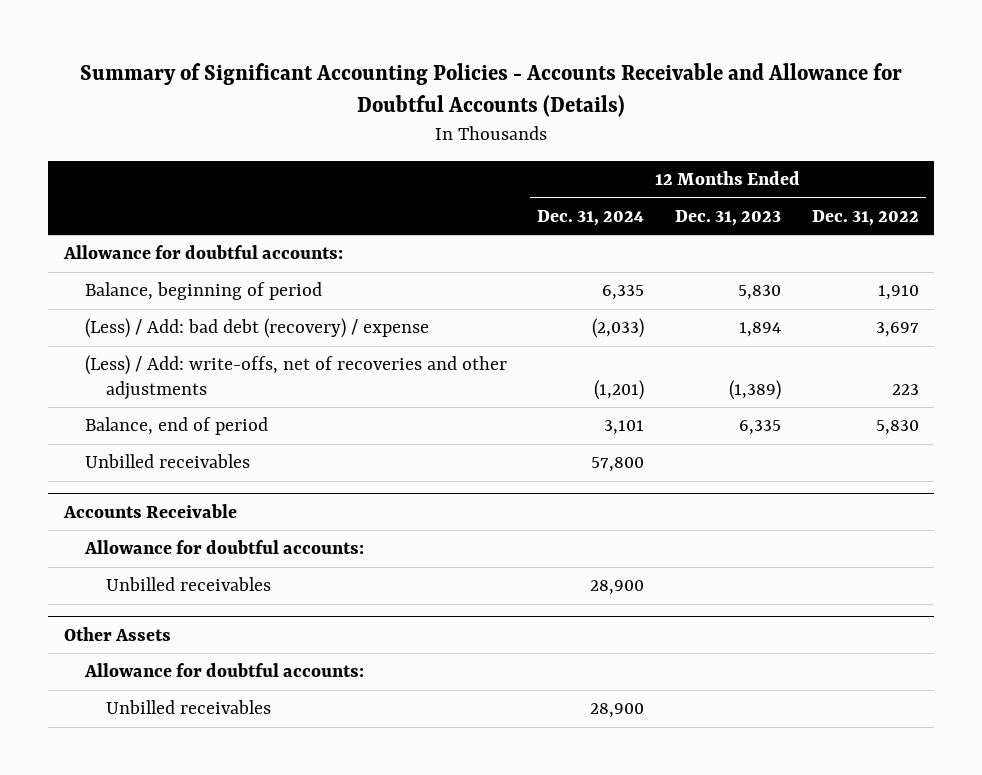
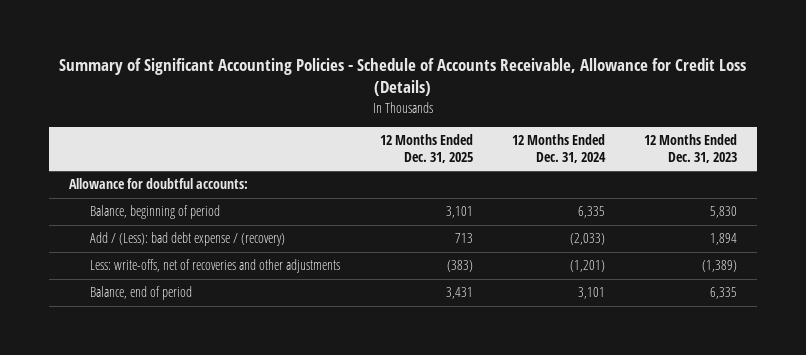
[80,63,903,118] Summary of Significant Accounting Policies - Accounts Receivable and Allowance for Doubtful Accounts (Details) -> [59,58,747,97] Summary of Significant Accounting Policies - Schedule of Accounts Receivable, Allowance for Credit Loss (Details)
[811,209,919,226] Dec. 31, 2022 -> none
none -> [379,134,473,163] 12 Months Ended Dec. 31, 2025
[84,318,429,339] (Less) / Add: bad debt (recovery) / expense -> [90,232,286,247] Add / (Less): bad debt expense / (recovery)
[84,355,507,401] (Less) / Add: write-offs, net of recoveries and other adjustments -> [90,259,341,274] Less: write-offs, net of recoveries and other adjustments
[84,454,250,469] Unbilled receivables -> none
[62,503,237,518] Accounts Receivable -> none
[83,540,364,555] Allowance for doubtful accounts: -> none
[105,577,271,592] Unbilled receivables -> none
[63,626,171,641] Other Assets -> none
[83,663,364,678] Allowance for doubtful accounts: -> none
[105,700,271,715] Unbilled receivables -> none

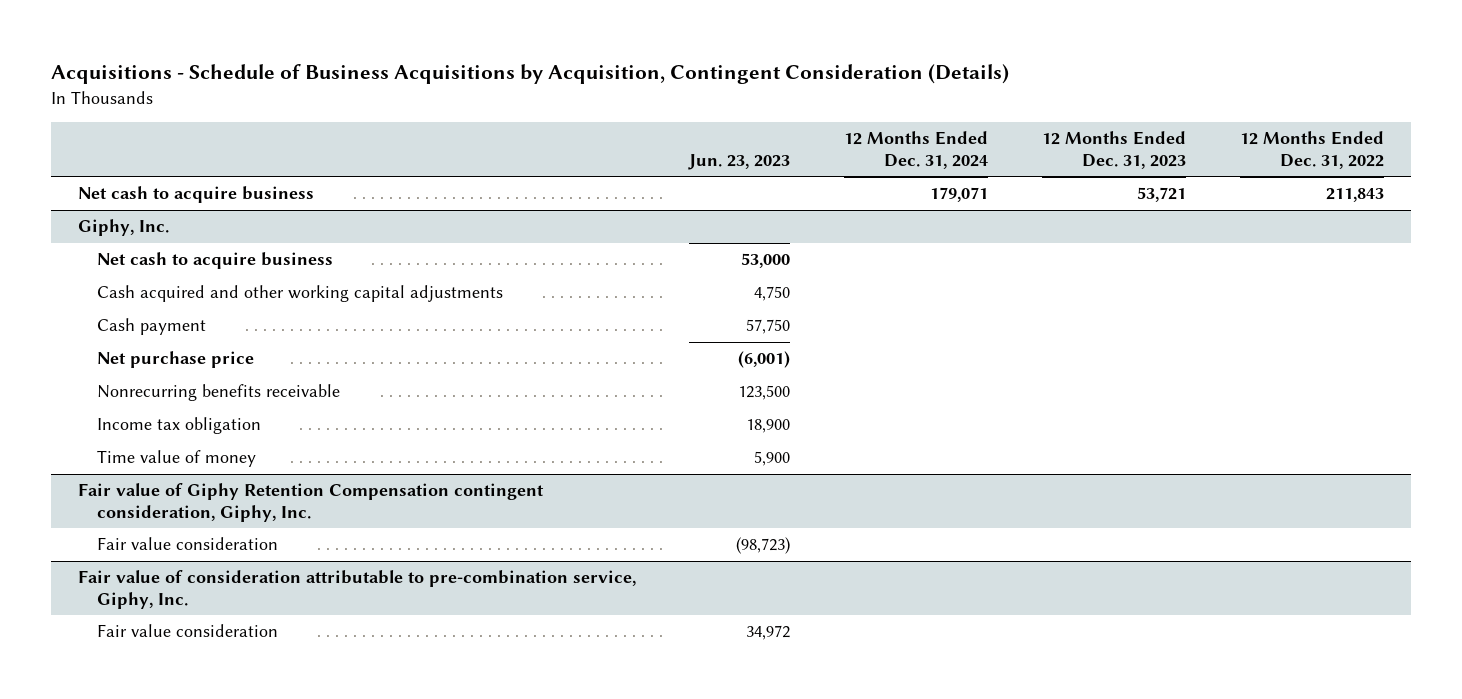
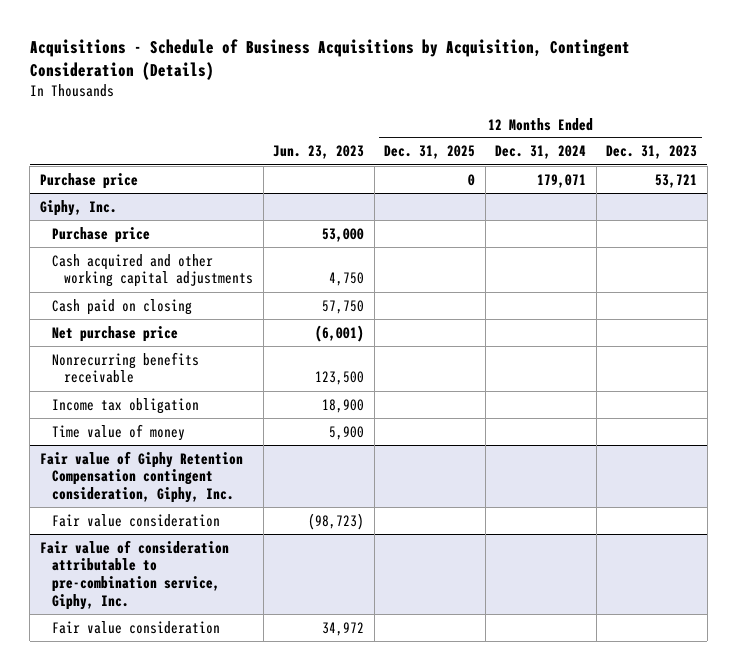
[1240,131,1385,169] 12 Months Ended Dec. 31, 2022 -> none
none -> [384,145,476,160] Dec. 31, 2025
[77,186,314,204] Net cash to acquire business -> [39,172,138,189] Purchase price
[97,252,334,270] Net cash to acquire business -> [51,226,150,243] Purchase price
[97,318,207,336] Cash payment -> [51,298,192,315] Cash paid on closing

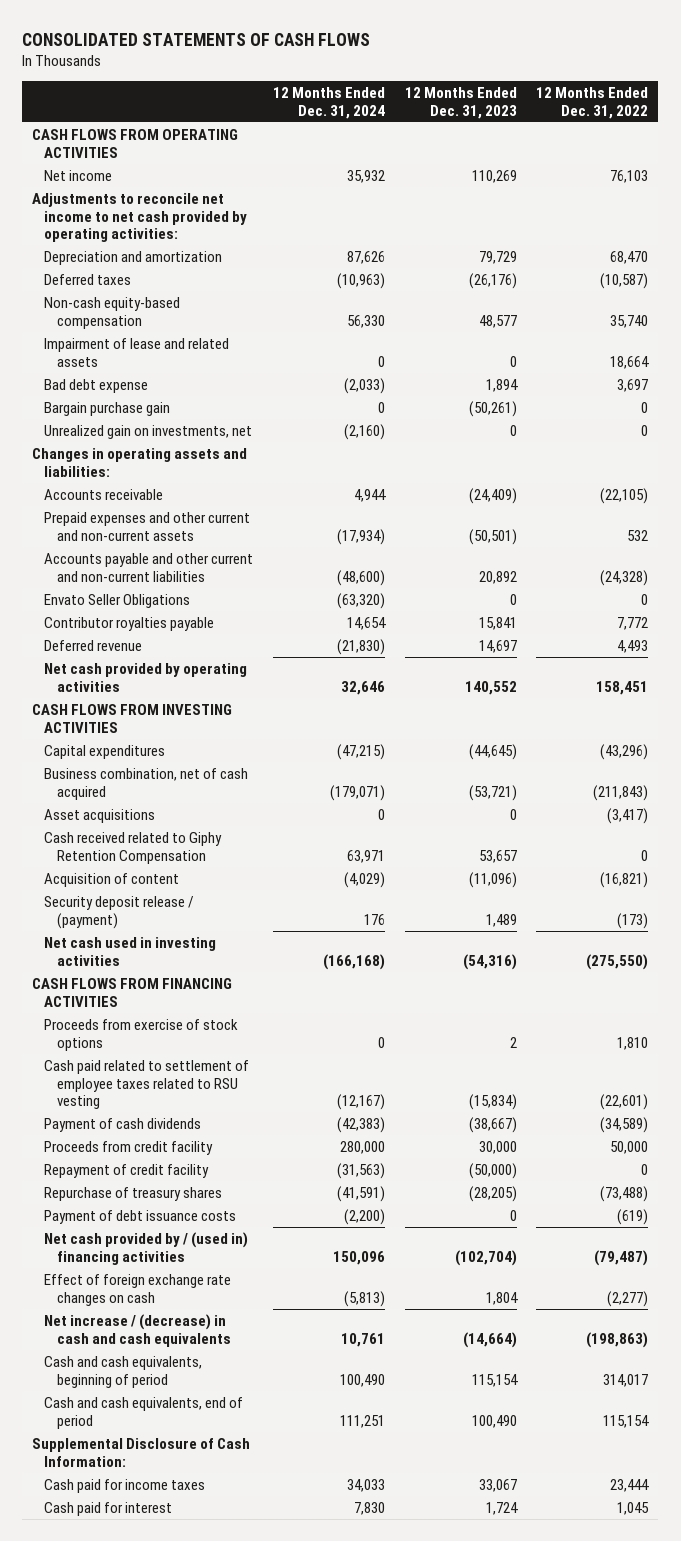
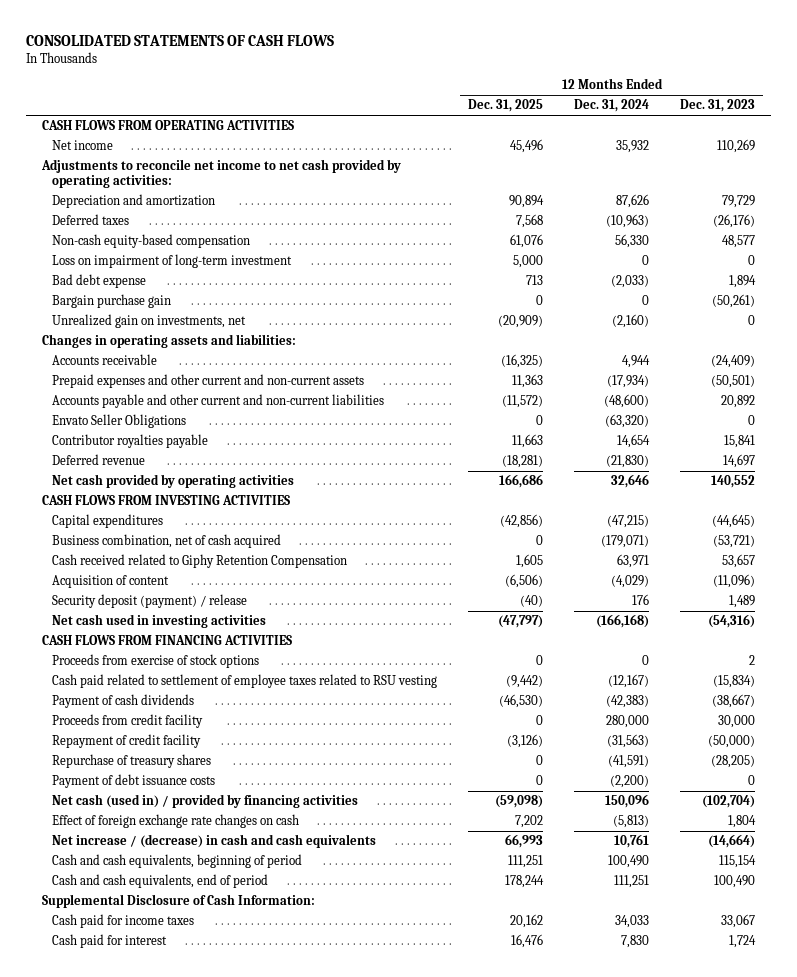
[536,87,649,119] 12 Months Ended Dec. 31, 2022 -> none
none -> [468,99,544,113] Dec. 31, 2025
[44,337,230,367] Impairment of lease and related assets -> none
none -> [51,254,292,269] Loss on impairment of long-term investment
[44,808,156,823] Asset acquisitions -> none
[44,895,195,929] Security deposit release / (payment) -> [51,594,247,609] Security deposit (payment) / release
[44,1231,249,1265] Net cash provided by / (used in) financing activities -> [51,794,358,809] Net cash (used in) / provided by financing activities

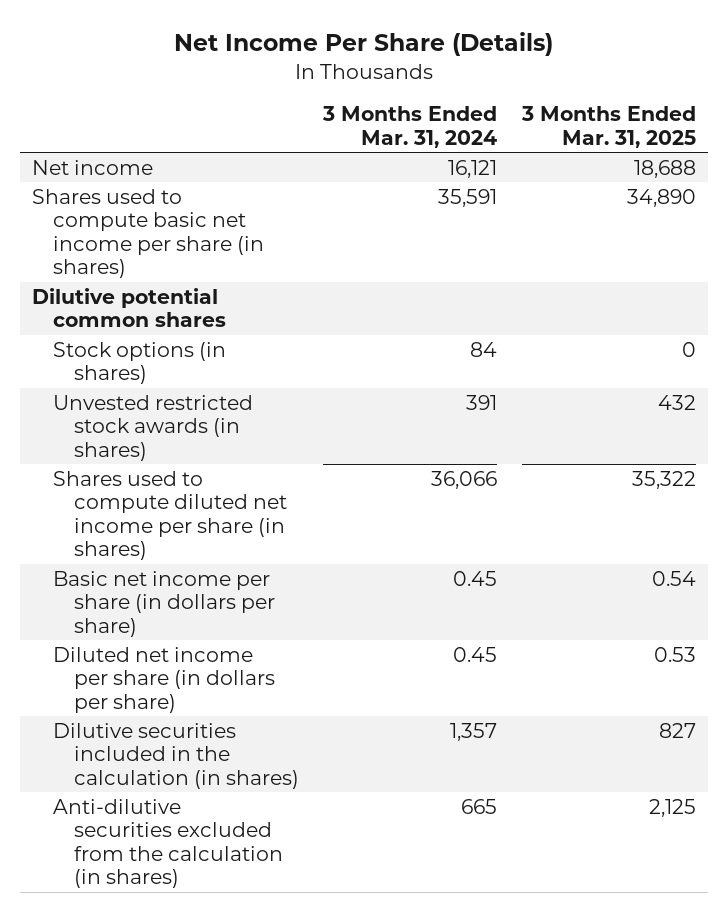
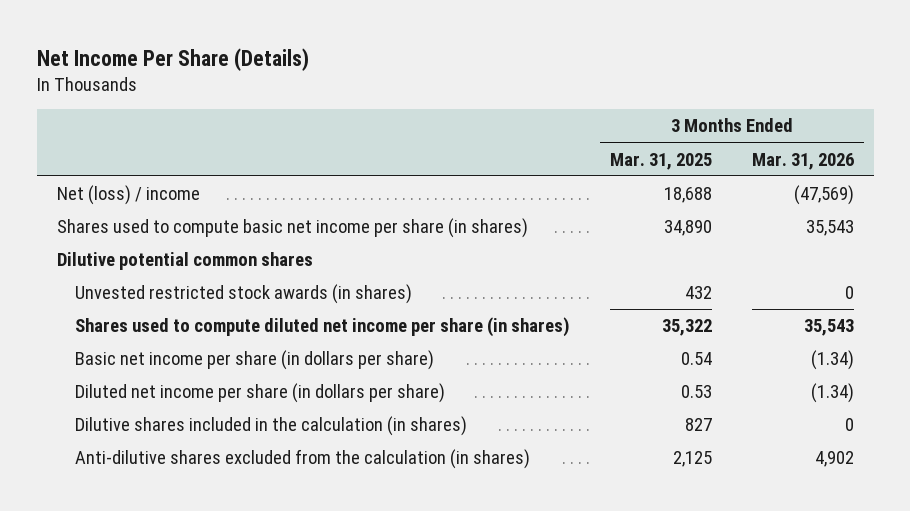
[322,105,498,148] 3 Months Ended Mar. 31, 2024 -> none
none -> [751,152,854,170] Mar. 31, 2026
[32,159,154,175] Net income -> [56,185,200,206] Net (loss) / income
[53,341,227,385] Stock options (in shares) -> none
[53,722,299,789] Dilutive securities included in the calculation (in shares) -> [75,416,468,437] Dilutive shares included in the calculation (in shares)
[53,798,283,889] Anti-dilutive securities excluded from the calculation (in shares) -> [75,449,531,470] Anti-dilutive shares excluded from the calculation (in shares)

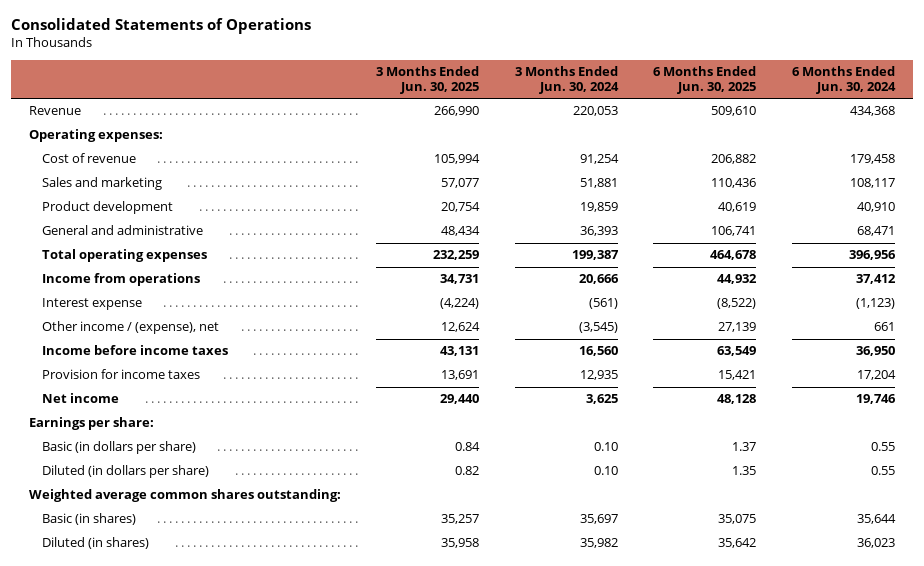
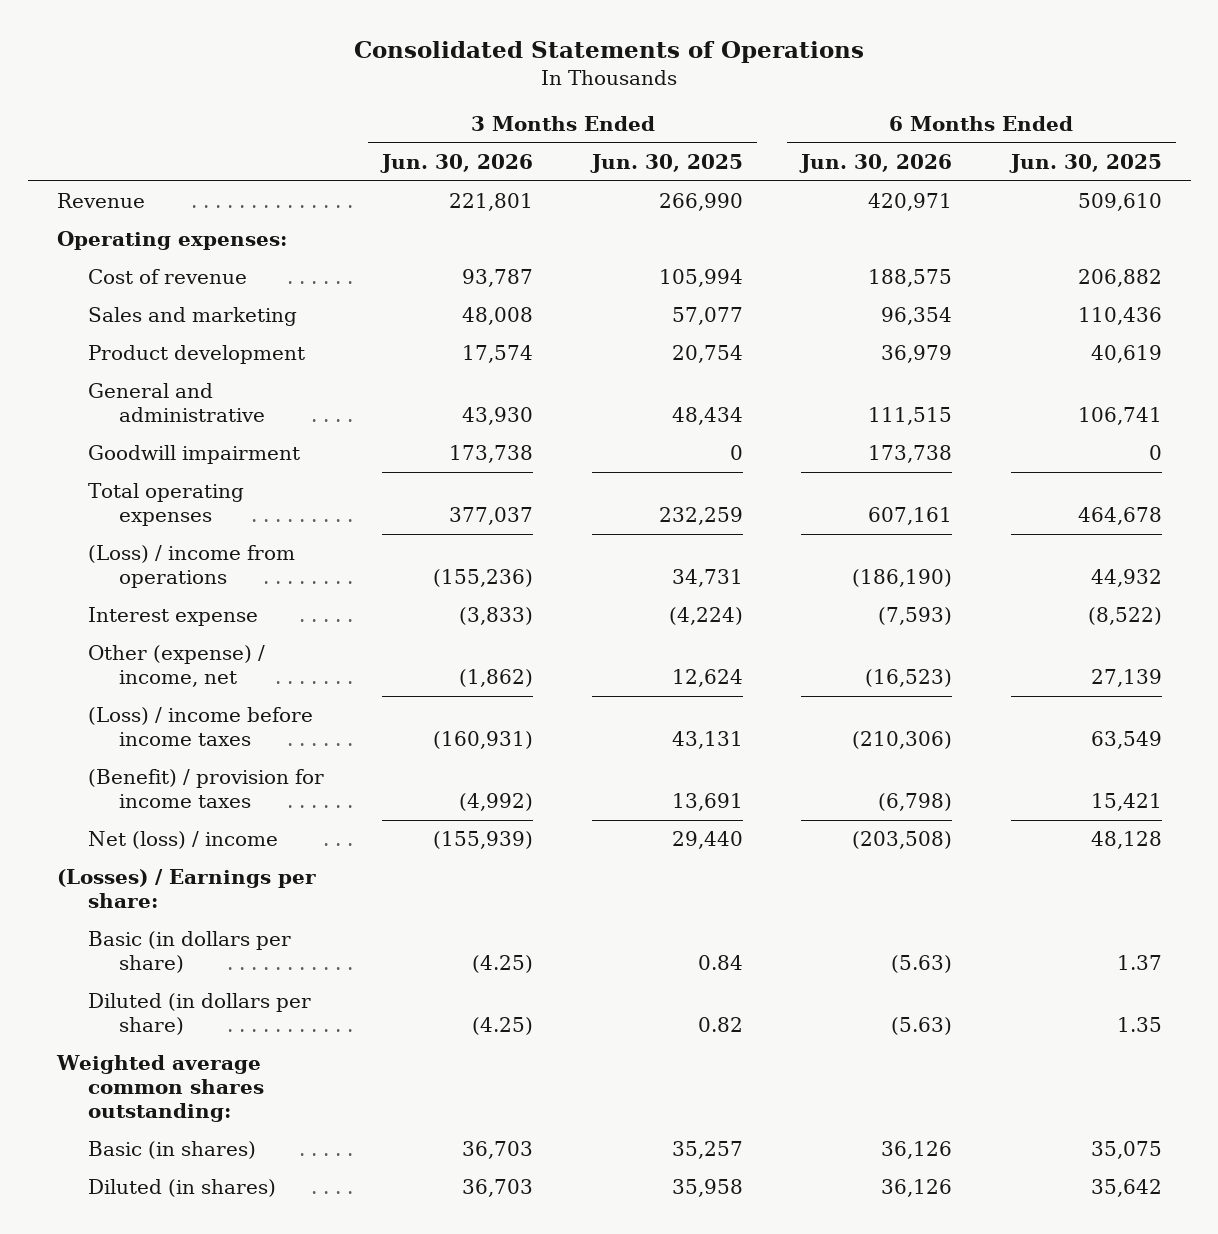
[514,65,619,95] 3 Months Ended Jun. 30, 2024 -> none
[791,65,896,95] 6 Months Ended Jun. 30, 2024 -> none
none -> [380,153,534,173] Jun. 30, 2026
none -> [799,153,953,173] Jun. 30, 2026
none -> [87,445,300,465] Goodwill impairment
[41,273,200,287] Income from operations -> [87,545,295,589] (Loss) / income from operations
[41,321,219,335] Other income / (expense), net -> [87,645,265,688] Other (expense) / income, net
[41,345,228,356] Income before income taxes -> [87,707,313,747] (Loss) / income before income taxes
[41,369,200,380] Provision for income taxes -> [87,769,324,809] (Benefit) / provision for income taxes
[41,393,119,404] Net income -> [87,831,278,850] Net (loss) / income
[28,417,154,431] Earnings per share: -> [56,869,316,909] (Losses) / Earnings per share:

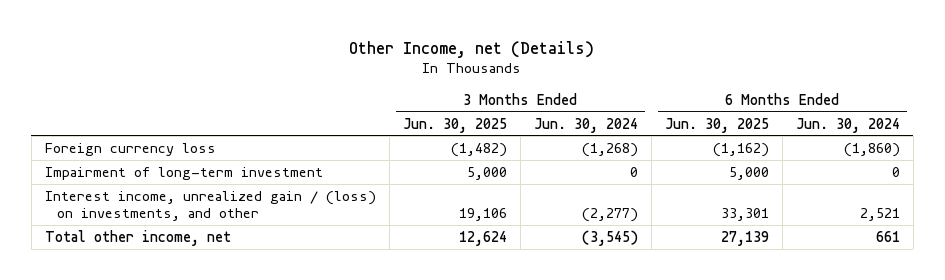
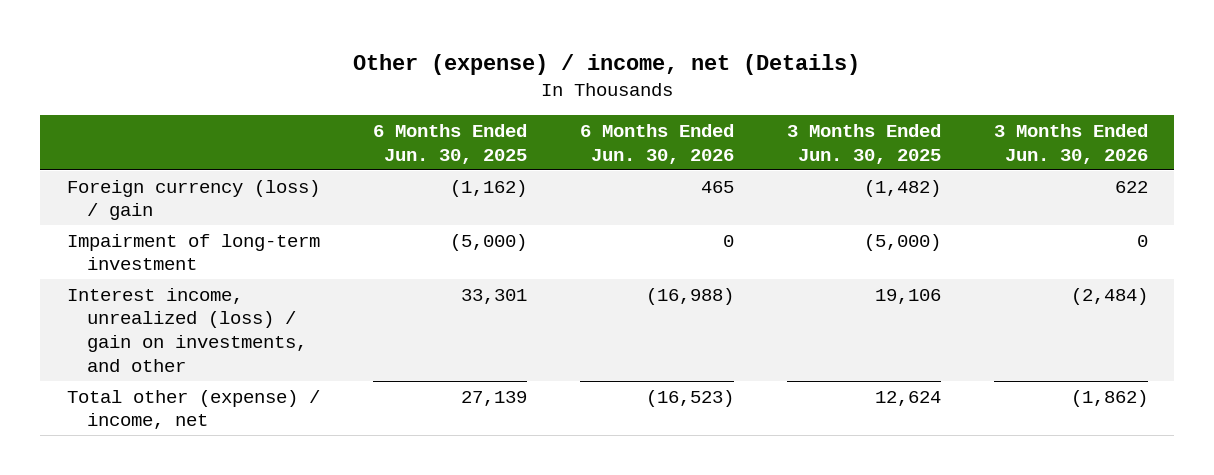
[349,40,595,58] Other Income, net (Details) -> [353,54,861,76] Other (expense) / income, net (Details)
[533,117,638,133] Jun. 30, 2024 -> none
[795,117,900,133] Jun. 30, 2024 -> none
none -> [579,124,734,164] 6 Months Ended Jun. 30, 2026
none -> [993,124,1148,164] 3 Months Ended Jun. 30, 2026
[44,142,216,156] Foreign currency loss -> [66,179,320,221] Foreign currency (loss) / gain
[466,166,507,180] 5,000 -> [863,233,941,251] (5,000)
[728,166,769,180] 5,000 -> [449,233,527,251] (5,000)
[44,190,376,221] Interest income, unrealized gain / (loss) on investments, and other -> [66,287,308,372] Interest income, unrealized (loss) / gain on investments, and other
[44,229,231,246] Total other income, net -> [66,389,320,430] Total other (expense) / income, net

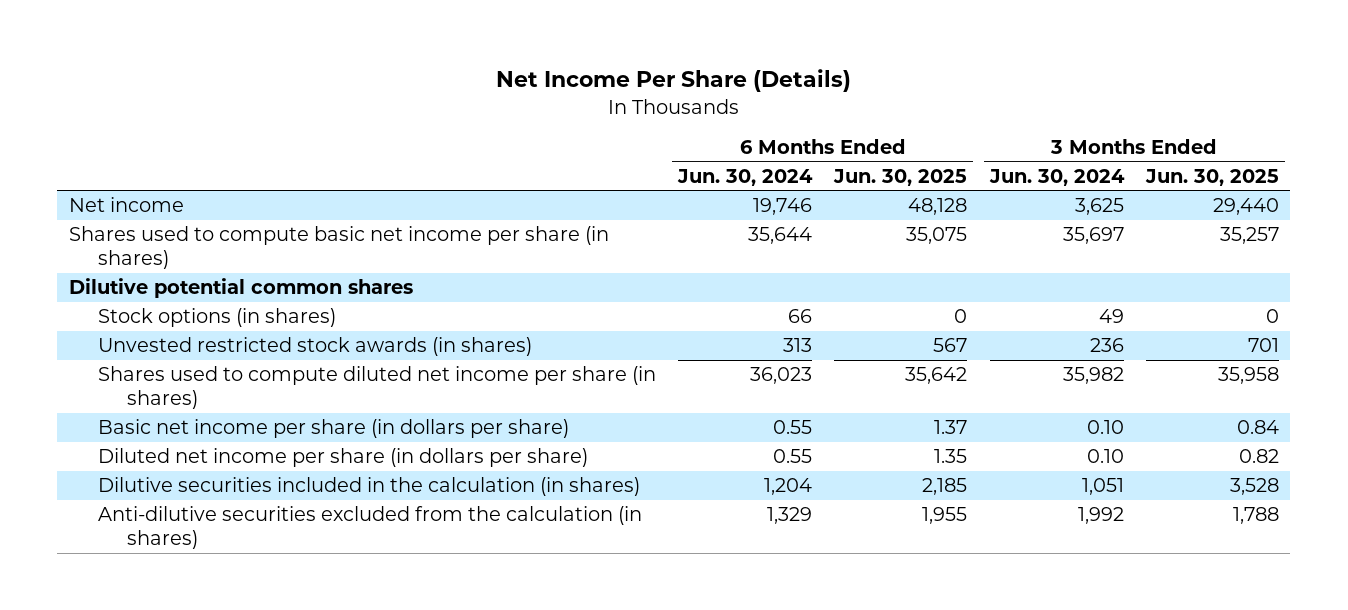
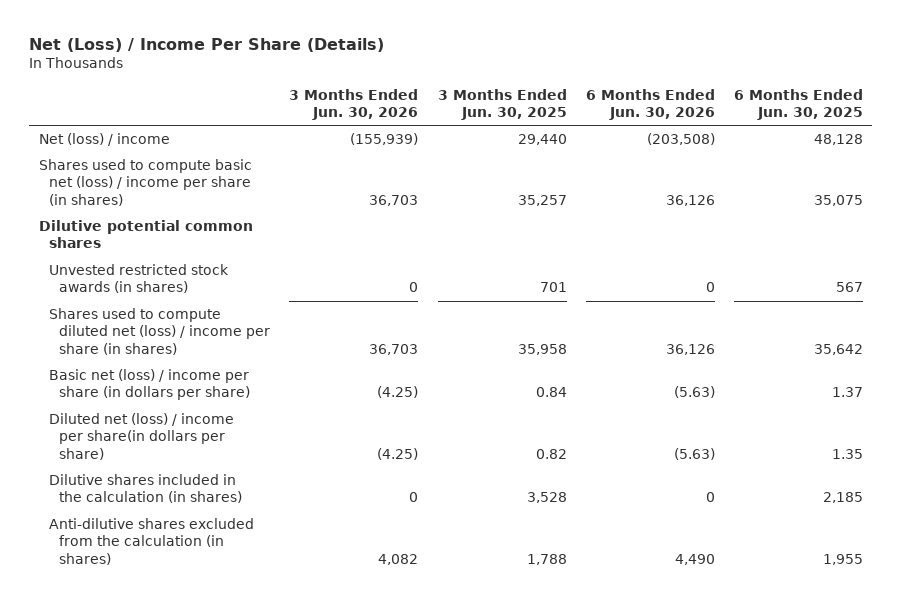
[495,69,851,93] Net Income Per Share (Details) -> [29,38,385,53] Net (Loss) / Income Per Share (Details)
[677,168,814,186] Jun. 30, 2024 -> none
[988,168,1125,186] Jun. 30, 2024 -> none
none -> [289,88,419,121] 3 Months Ended Jun. 30, 2026
none -> [585,88,715,121] 6 Months Ended Jun. 30, 2026
[68,197,184,213] Net income -> [38,133,170,147] Net (loss) / income
[68,226,609,270] Shares used to compute basic net income per share (in shares) -> [38,159,252,206] Shares used to compute basic net (loss) / income per share (in shares)
[97,308,336,328] Stock options (in shares) -> none
[97,366,656,410] Shares used to compute diluted net income per share (in shares) -> [49,308,271,355] Shares used to compute diluted net (loss) / income per share (in shares)
[97,419,569,439] Basic net income per share (in dollars per share) -> [49,369,251,401] Basic net (loss) / income per share (in dollars per share)
[97,448,588,468] Diluted net income per share (in dollars per share) -> [49,413,235,460] Diluted net (loss) / income per share(in dollars per share)
[97,477,640,497] Dilutive securities included in the calculation (in shares) -> [49,474,243,504] Dilutive shares included in the calculation (in shares)
[97,506,642,550] Anti-dilutive securities excluded from the calculation (in shares) -> [49,518,255,565] Anti-dilutive shares excluded from the calculation (in shares)

